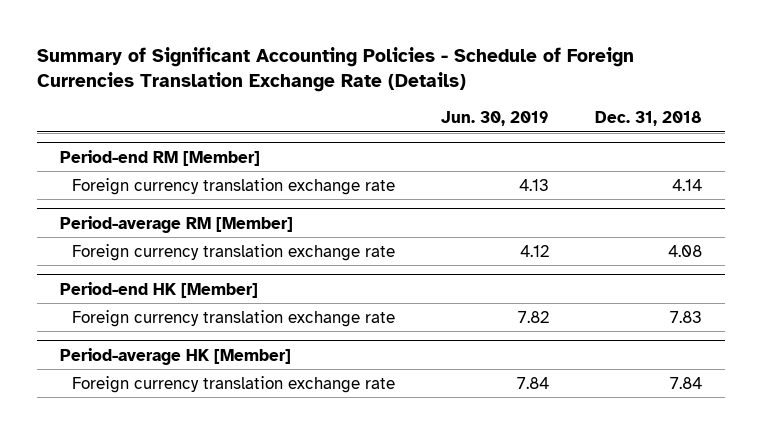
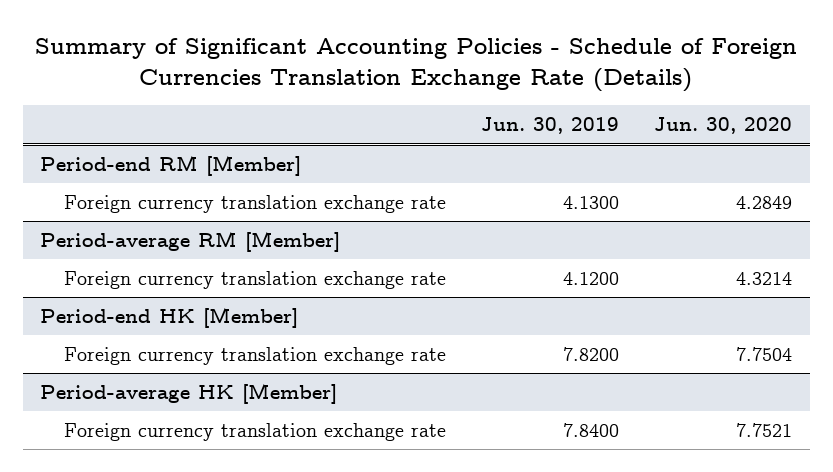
[595,111,703,127] Dec. 31, 2018 -> none
none -> [654,117,793,135] Jun. 30, 2020
[518,178,549,191] 4.13 -> [563,195,620,209] 4.1300
[519,244,549,257] 4.12 -> [563,271,620,285] 4.1200
[517,310,549,323] 7.82 -> [563,346,620,361] 7.8200
[516,376,549,389] 7.84 -> [563,422,620,437] 7.8400

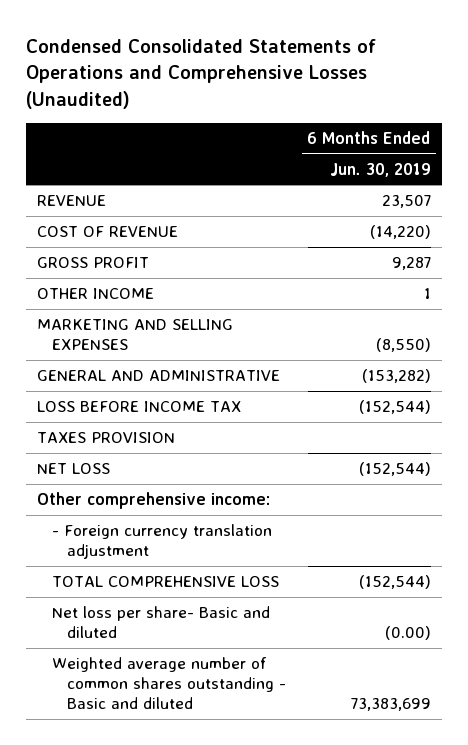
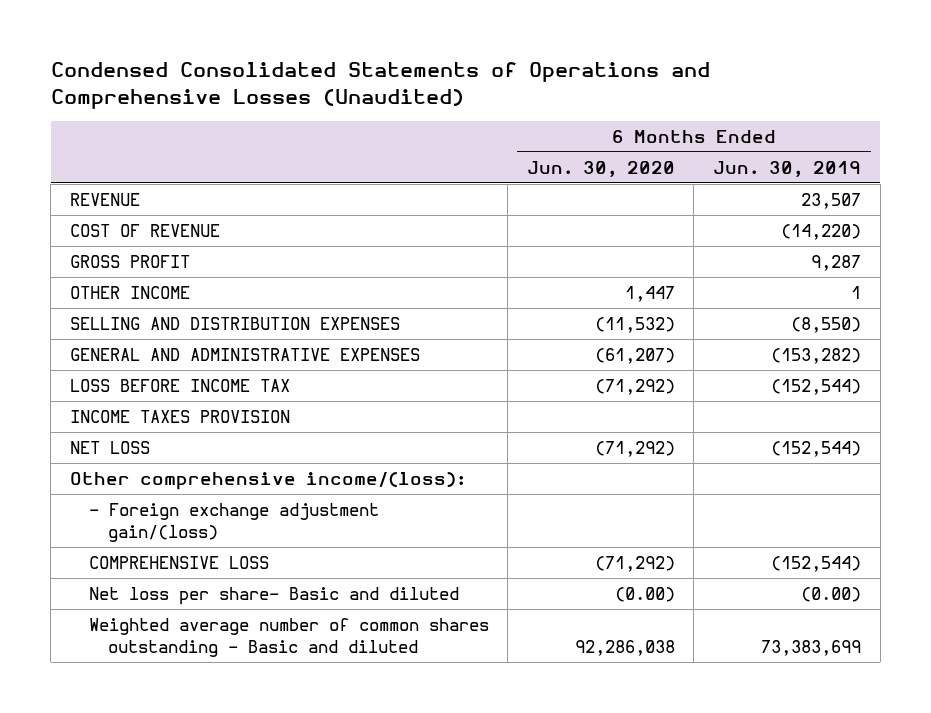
none -> [526,160,675,177] Jun. 30, 2020
[36,319,233,351] MARKETING AND SELLING EXPENSES -> [69,316,400,330] SELLING AND DISTRIBUTION EXPENSES
[36,370,280,382] GENERAL AND ADMINISTRATIVE -> [69,347,420,361] GENERAL AND ADMINISTRATIVE EXPENSES
[36,432,175,444] TAXES PROVISION -> [69,409,290,423] INCOME TAXES PROVISION
[36,492,270,510] Other comprehensive income: -> [69,471,466,490] Other comprehensive income/(loss):
[52,524,273,560] - Foreign currency translation adjustment -> [88,502,379,542] - Foreign exchange adjustment gain/(loss)
[52,576,280,588] TOTAL COMPREHENSIVE LOSS -> [88,555,269,569] COMPREHENSIVE LOSS

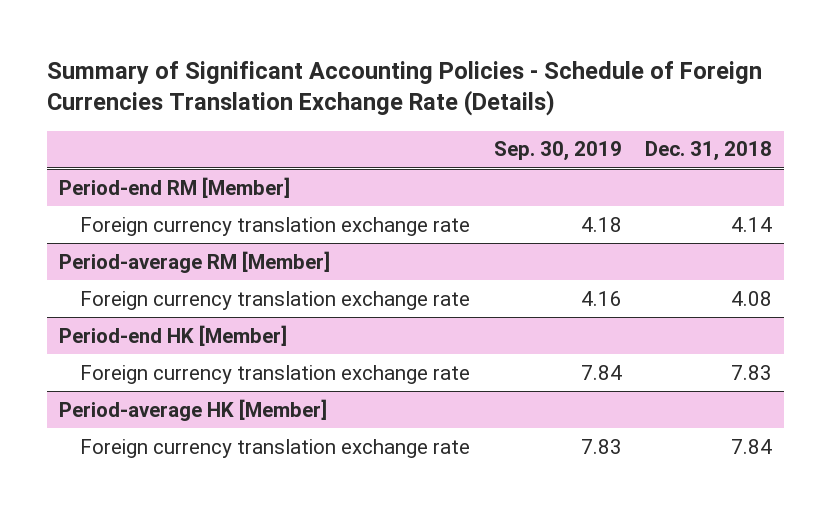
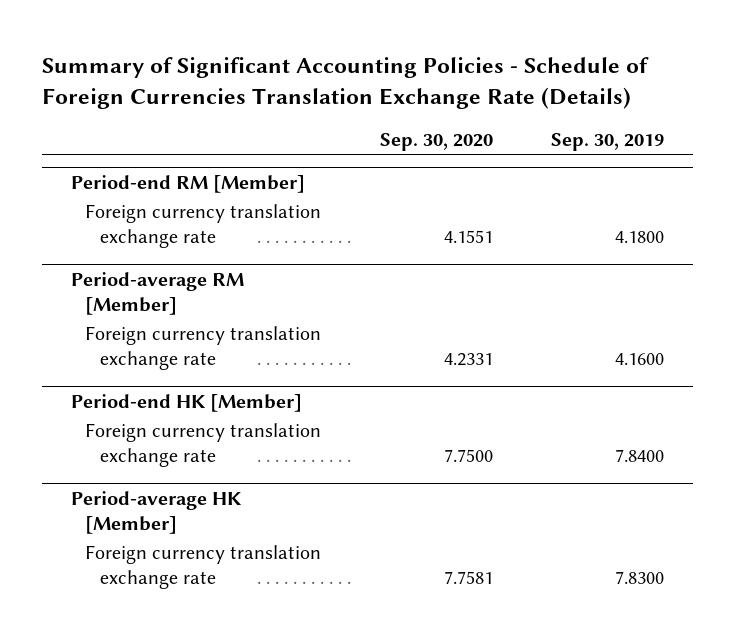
[645,141,773,162] Dec. 31, 2018 -> none
none -> [379,132,493,151] Sep. 30, 2020
[580,216,622,232] 4.18 -> [615,231,665,244] 4.1800
[580,290,622,306] 4.16 -> [615,353,665,366] 4.1600
[580,364,622,380] 7.84 -> [615,449,665,463] 7.8400
[580,438,622,454] 7.83 -> [615,571,665,585] 7.8300

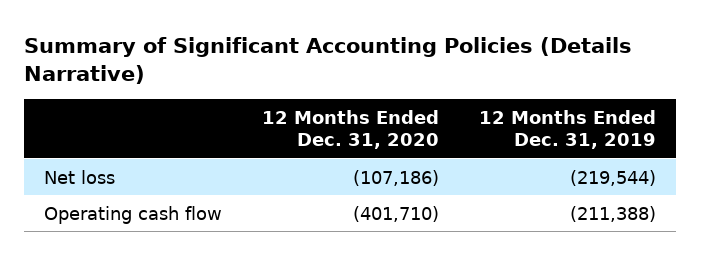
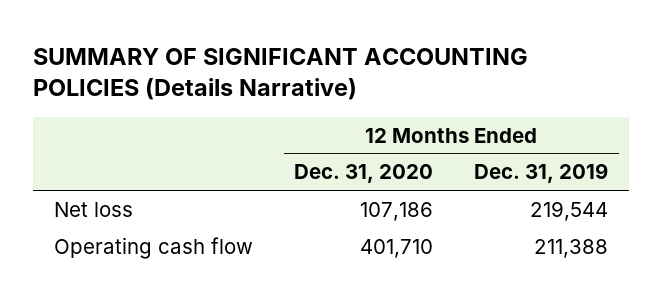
[24,36,633,84] Summary of Significant Accounting Policies (Details Narrative) -> [32,47,528,101] SUMMARY OF SIGNIFICANT ACCOUNTING POLICIES (Details Narrative)
[353,169,440,186] (107,186) -> [359,201,433,221] 107,186
[570,169,657,186] (219,544) -> [530,200,609,221] 219,544
[353,205,440,222] (401,710) -> [359,238,433,258] 401,710
[570,205,657,222] (211,388) -> [534,238,609,258] 211,388

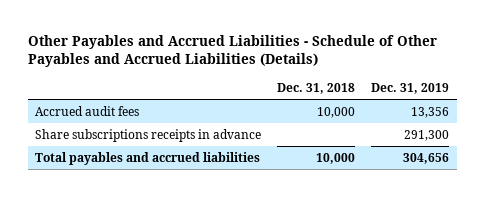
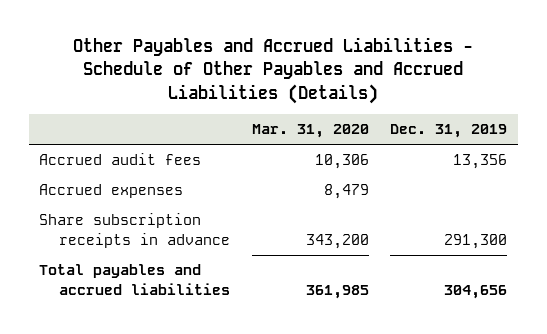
[277,82,356,94] Dec. 31, 2018 -> none
none -> [251,124,369,139] Mar. 31, 2020
none -> [39,184,184,199] Accrued expenses
[35,128,262,142] Share subscriptions receipts in advance -> [39,213,231,248] Share subscription receipts in advance

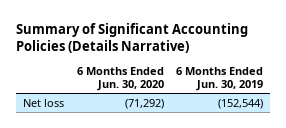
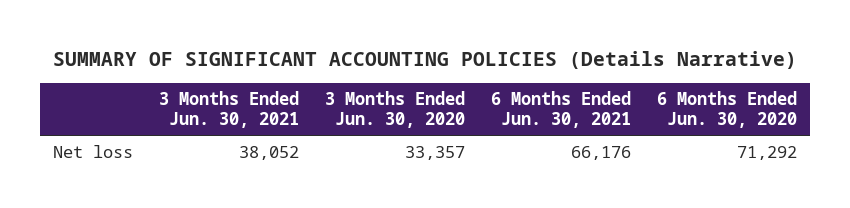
[16,22,249,54] Summary of Significant Accounting Policies (Details Narrative) -> [53,50,798,69] SUMMARY OF SIGNIFICANT ACCOUNTING POLICIES (Details Narrative)
[176,67,264,92] 6 Months Ended Jun. 30, 2019 -> none
none -> [158,90,299,128] 3 Months Ended Jun. 30, 2021
none -> [325,90,466,128] 3 Months Ended Jun. 30, 2020
none -> [491,90,632,128] 6 Months Ended Jun. 30, 2021
[124,98,164,109] (71,292) -> [737,146,798,161] 71,292

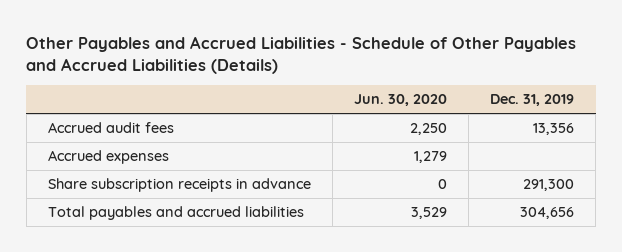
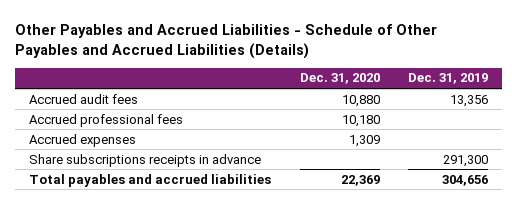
[354,94,448,107] Jun. 30, 2020 -> none
none -> [299,73,380,85] Dec. 31, 2020
none -> [29,113,184,127] Accrued professional fees
[47,178,311,193] Share subscription receipts in advance -> [29,153,262,167] Share subscriptions receipts in advance

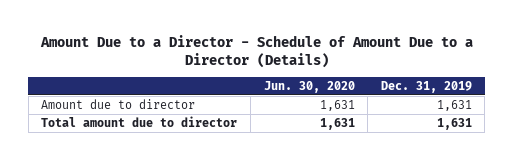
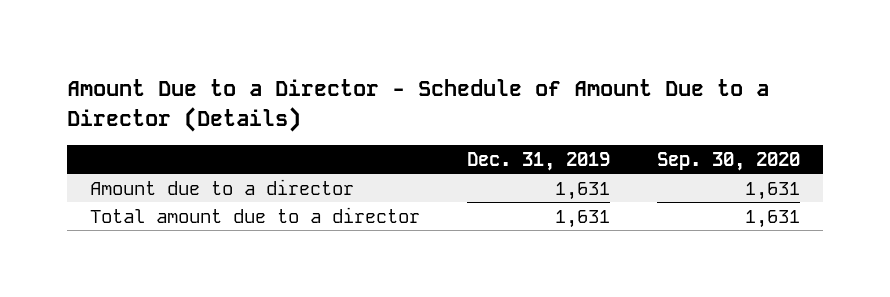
[263,80,355,93] Jun. 30, 2020 -> none
none -> [656,152,800,172] Sep. 30, 2020
[41,99,196,110] Amount due to director -> [90,178,355,195] Amount due to a director
[41,116,238,128] Total amount due to director -> [90,206,421,223] Total amount due to a director

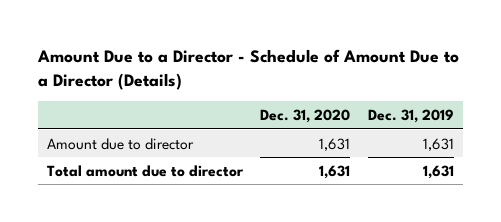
[656,152,800,172] Sep. 30, 2020 -> none
none -> [260,109,351,124] Dec. 31, 2020
[90,178,355,195] Amount due to a director -> [46,137,194,150] Amount due to director
[90,206,421,223] Total amount due to a director -> [46,164,244,177] Total amount due to director

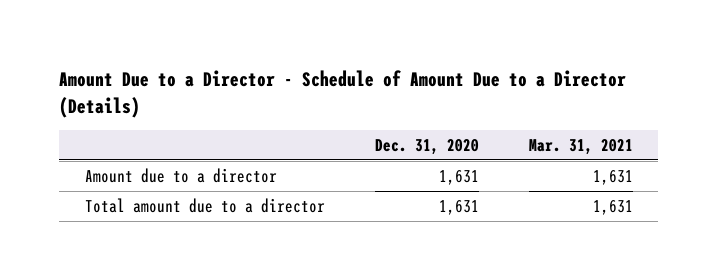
[367,109,454,124] Dec. 31, 2019 -> none
none -> [529,138,634,155] Mar. 31, 2021
[46,137,194,150] Amount due to director -> [84,167,277,183] Amount due to a director
[46,164,244,177] Total amount due to director -> [84,197,325,213] Total amount due to a director

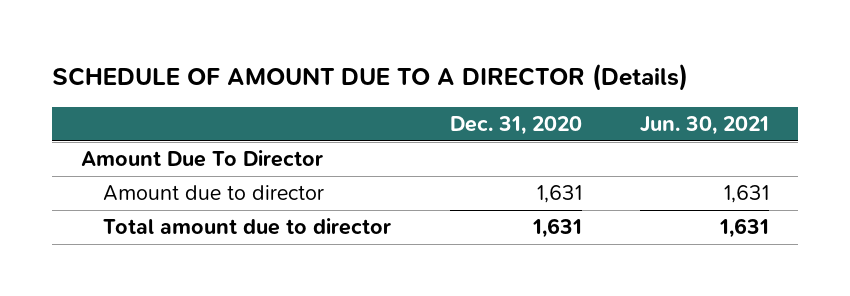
[59,70,627,118] Amount Due to a Director - Schedule of Amount Due to a Director (Details) -> [51,63,688,92] SCHEDULE OF AMOUNT DUE TO A DIRECTOR (Details)
[529,138,634,155] Mar. 31, 2021 -> none
none -> [639,116,769,136] Jun. 30, 2021
none -> [80,150,323,168] Amount Due To Director
[84,167,277,183] Amount due to a director -> [103,185,325,202] Amount due to director
[84,197,325,213] Total amount due to a director -> [103,218,392,236] Total amount due to director

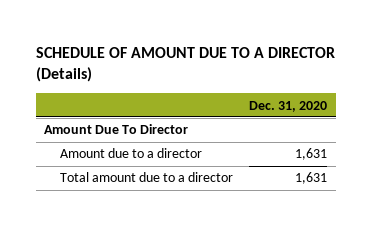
[639,116,769,136] Jun. 30, 2021 -> none
[103,185,325,202] Amount due to director -> [59,148,202,159] Amount due to a director
[103,218,392,236] Total amount due to director -> [59,172,233,183] Total amount due to a director

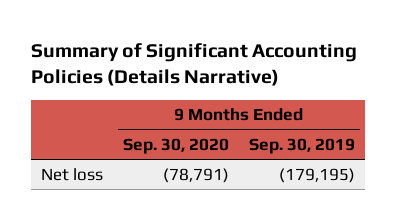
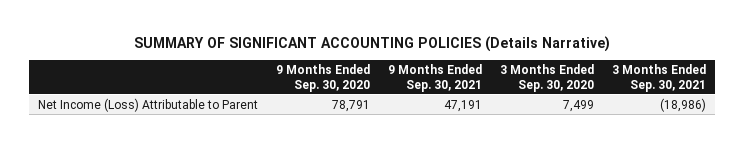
[30,43,357,87] Summary of Significant Accounting Policies (Details Narrative) -> [134,35,611,52] SUMMARY OF SIGNIFICANT ACCOUNTING POLICIES (Details Narrative)
[248,137,355,154] Sep. 30, 2019 -> none
none -> [388,63,483,92] 9 Months Ended Sep. 30, 2021
none -> [500,63,595,92] 3 Months Ended Sep. 30, 2020
none -> [612,63,707,92] 3 Months Ended Sep. 30, 2021
[40,168,103,182] Net loss -> [38,97,259,112] Net Income (Loss) Attributable to Parent
[162,168,229,184] (78,791) -> [332,99,371,112] 78,791

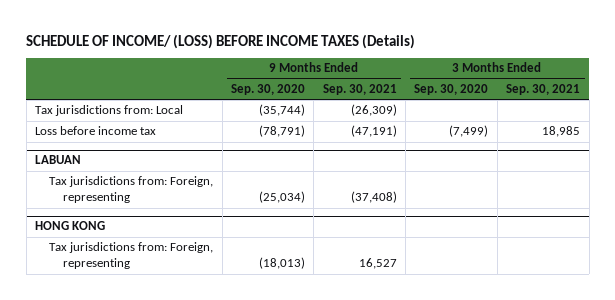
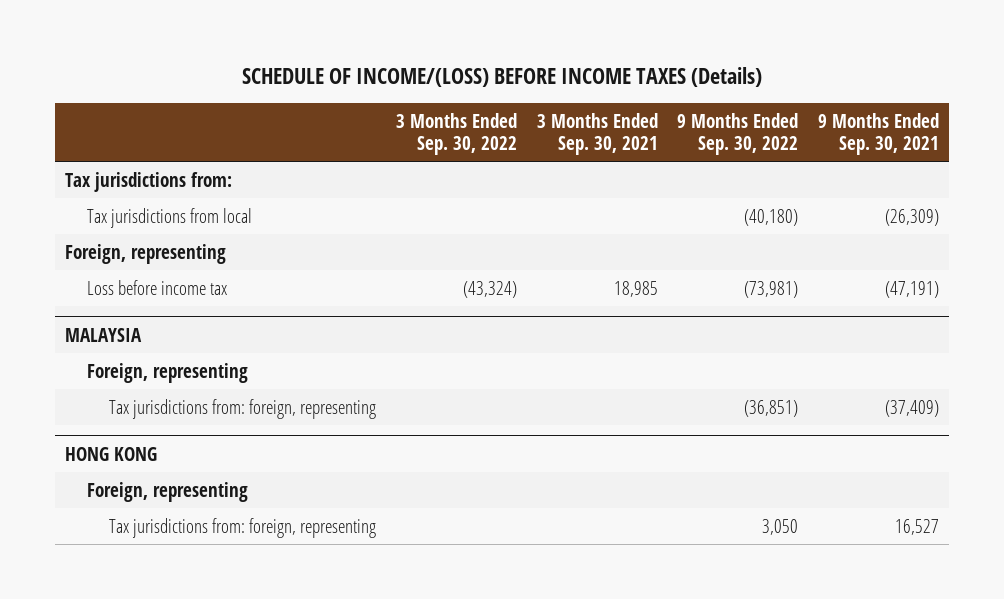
[26,33,416,49] SCHEDULE OF INCOME/ (LOSS) BEFORE INCOME TAXES (Details) -> [241,67,762,88] SCHEDULE OF INCOME/(LOSS) BEFORE INCOME TAXES (Details)
[231,84,306,96] Sep. 30, 2020 -> none
[414,84,489,96] Sep. 30, 2020 -> none
none -> [395,113,517,155] 3 Months Ended Sep. 30, 2022
none -> [677,113,799,155] 9 Months Ended Sep. 30, 2022
none -> [64,171,232,192] Tax jurisdictions from:
[35,105,184,117] Tax jurisdictions from: Local -> [86,207,252,228] Tax jurisdictions from local
none -> [64,243,226,264] Foreign, representing
[35,155,82,165] LABUAN -> none
none -> [64,327,142,342] MALAYSIA
none -> [86,362,248,383] Foreign, representing
[49,176,214,204] Tax jurisdictions from: Foreign, representing -> [108,398,376,419] Tax jurisdictions from: foreign, representing
[350,191,397,204] (37,408) -> [885,399,940,417] (37,409)
none -> [86,481,248,502] Foreign, representing
[49,242,214,270] Tax jurisdictions from: Foreign, representing -> [108,517,376,538] Tax jurisdictions from: foreign, representing

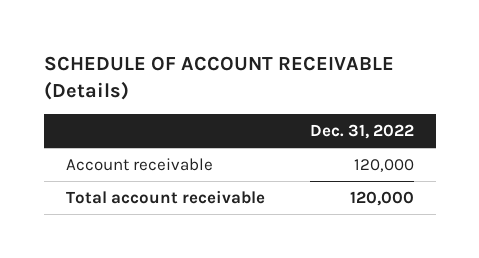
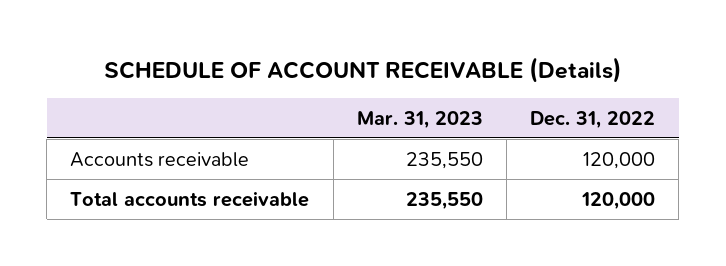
none -> [356,110,483,129] Mar. 31, 2023
[65,157,213,171] Account receivable -> [70,151,250,167] Accounts receivable
[65,189,265,204] Total account receivable -> [70,190,310,207] Total accounts receivable

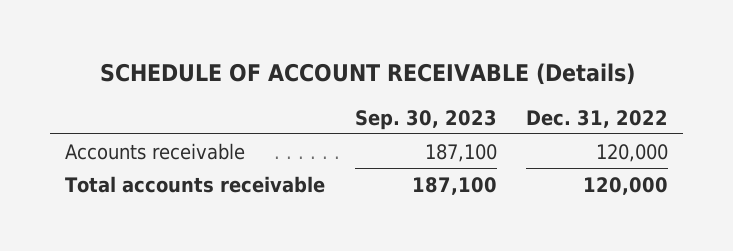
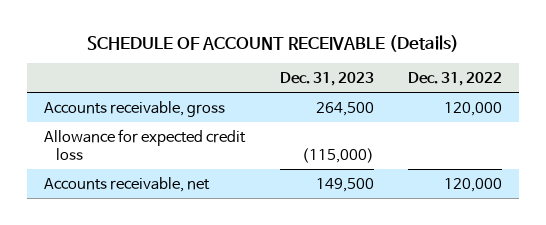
[354,109,497,130] Sep. 30, 2023 -> none
none -> [279,72,374,87] Dec. 31, 2023
[64,142,245,160] Accounts receivable -> [44,100,226,117] Accounts receivable, gross
none -> [44,128,247,160] Allowance for expected credit loss
[64,175,325,193] Total accounts receivable -> [44,176,211,192] Accounts receivable, net

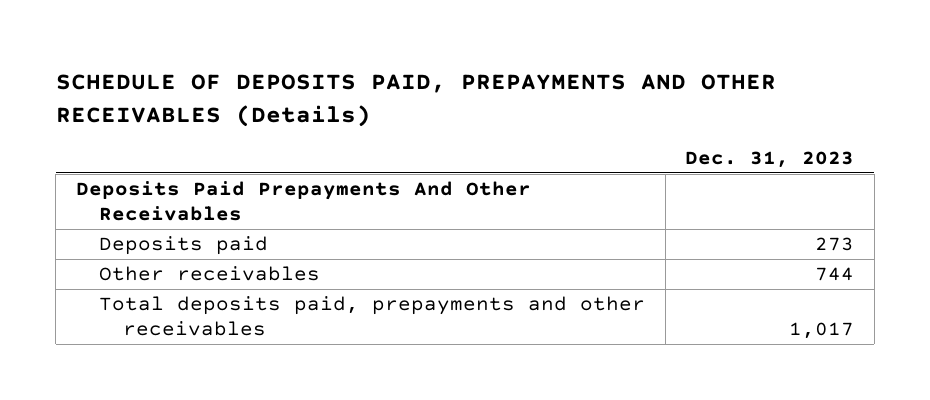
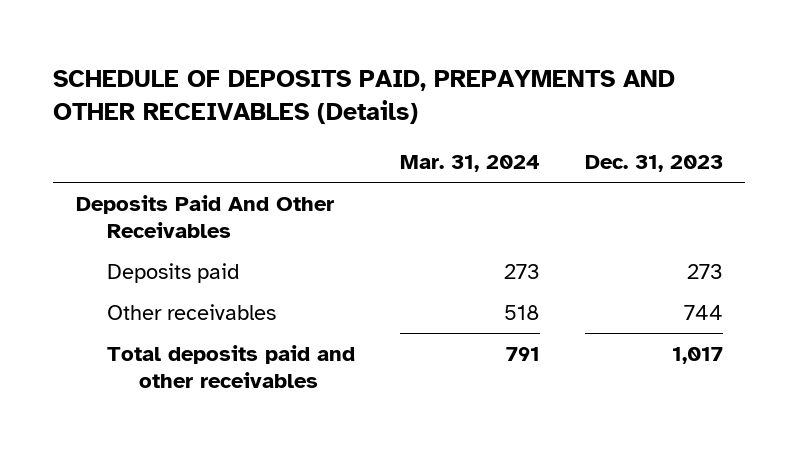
none -> [399,155,540,173] Mar. 31, 2024
[75,181,531,221] Deposits Paid Prepayments And Other Receivables -> [75,194,334,239] Deposits Paid And Other Receivables
[99,296,646,336] Total deposits paid, prepayments and other receivables -> [107,344,356,389] Total deposits paid and other receivables

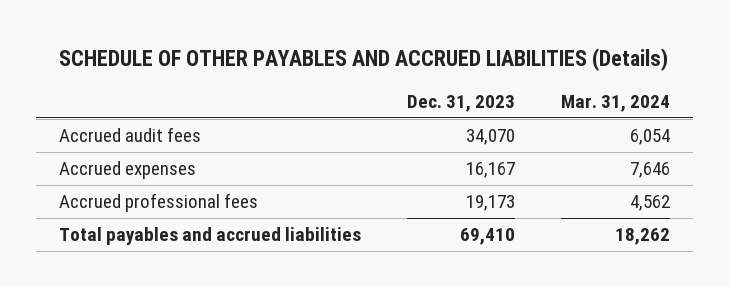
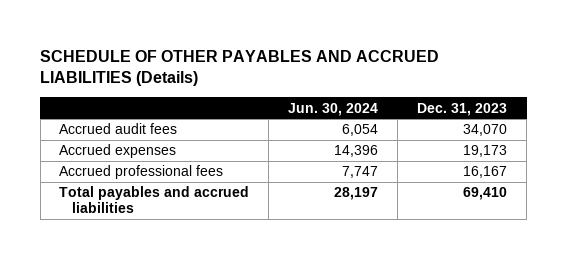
[560,94,670,112] Mar. 31, 2024 -> none
none -> [288,102,379,116] Jun. 30, 2024
[465,162,515,179] 16,167 -> [463,145,508,158] 19,173
[465,195,515,212] 19,173 -> [463,166,508,179] 16,167

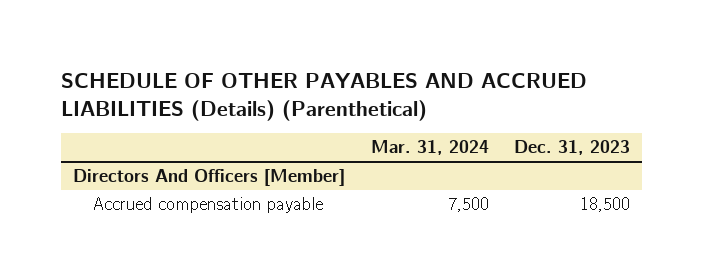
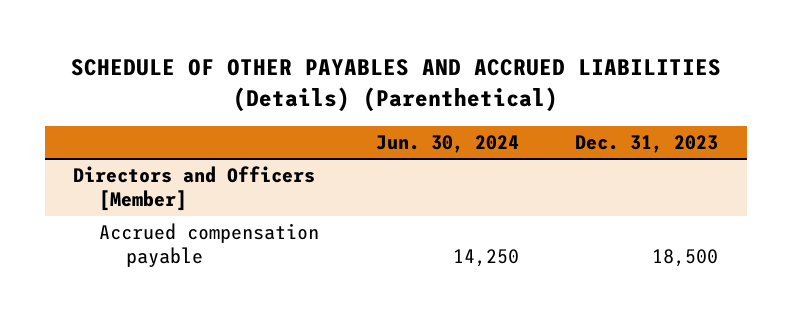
[370,140,489,156] Mar. 31, 2024 -> none
none -> [375,134,519,153] Jun. 30, 2024
[73,169,346,187] Directors And Officers [Member] -> [73,166,316,212] Directors and Officers [Member]

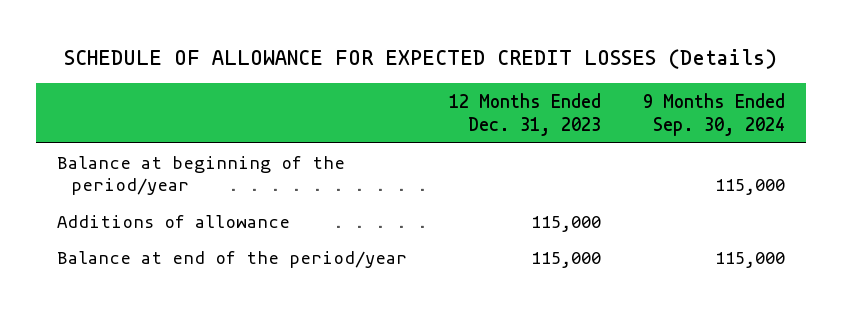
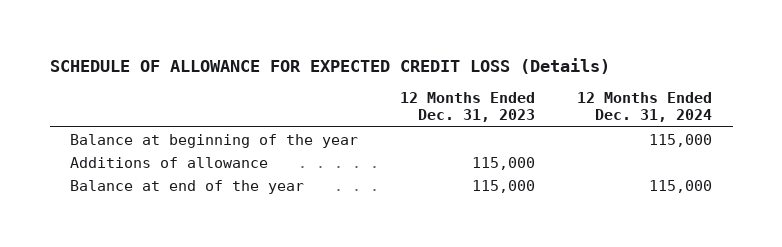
[64,48,778,69] SCHEDULE OF ALLOWANCE FOR EXPECTED CREDIT LOSSES (Details) -> [49,57,610,74] SCHEDULE OF ALLOWANCE FOR EXPECTED CREDIT LOSS (Details)
[643,92,786,136] 9 Months Ended Sep. 30, 2024 -> none
none -> [576,92,712,122] 12 Months Ended Dec. 31, 2024
[57,155,346,196] Balance at beginning of the period/year -> [70,133,359,148] Balance at beginning of the year
[57,250,408,268] Balance at end of the period/year -> [70,179,305,194] Balance at end of the year

